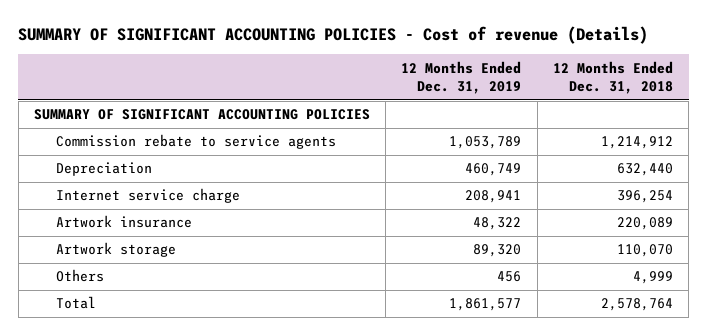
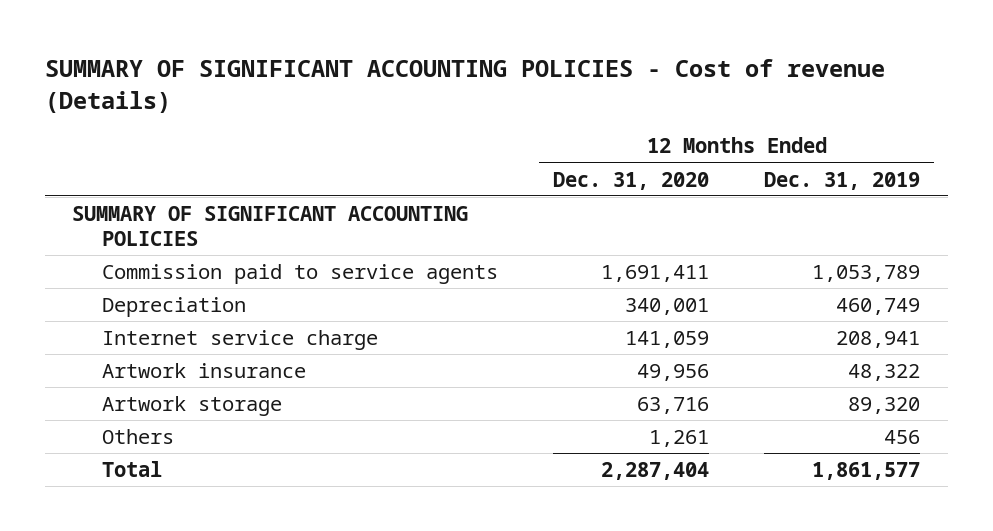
[552,60,673,95] 12 Months Ended Dec. 31, 2018 -> none
none -> [553,171,710,190] Dec. 31, 2020
[55,134,336,150] Commission rebate to service agents -> [101,264,498,285] Commission paid to service agents

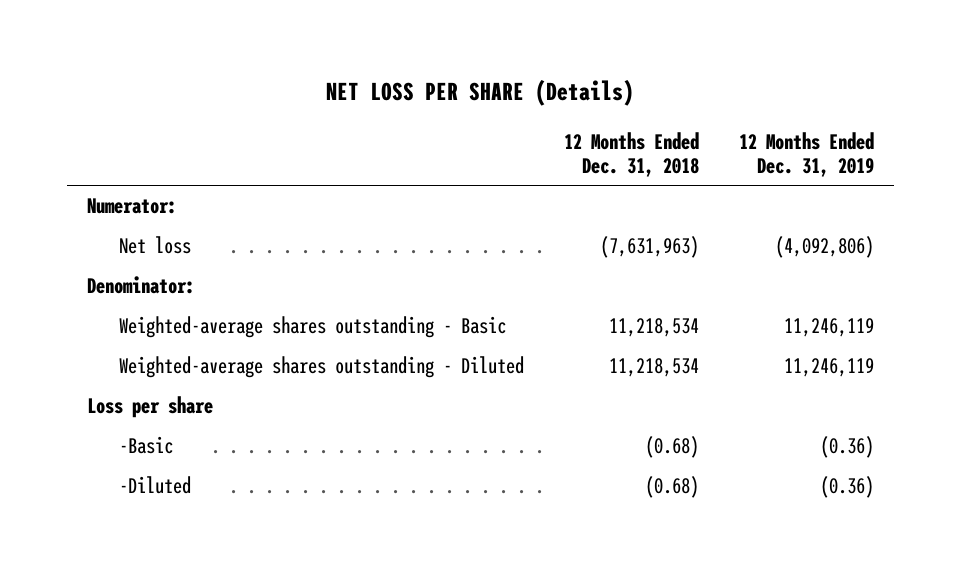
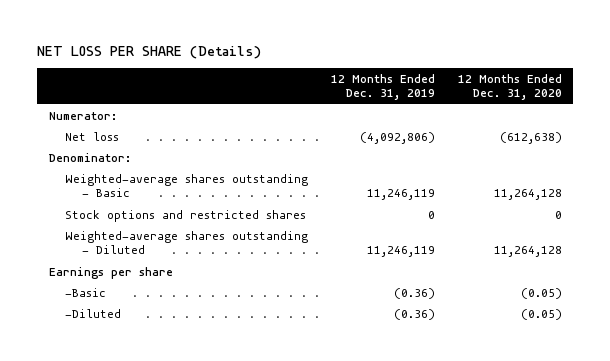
[563,131,699,177] 12 Months Ended Dec. 31, 2018 -> none
none -> [457,73,562,101] 12 Months Ended Dec. 31, 2020
none -> [65,209,307,222] Stock options and restricted shares
[87,396,214,419] Loss per share -> [48,266,173,279] Earnings per share

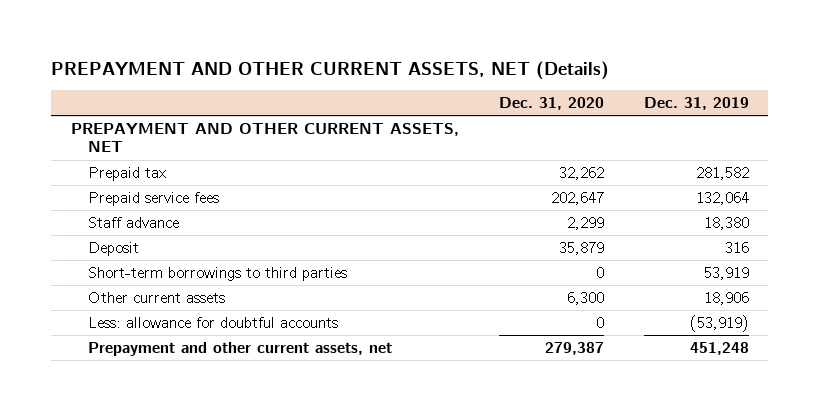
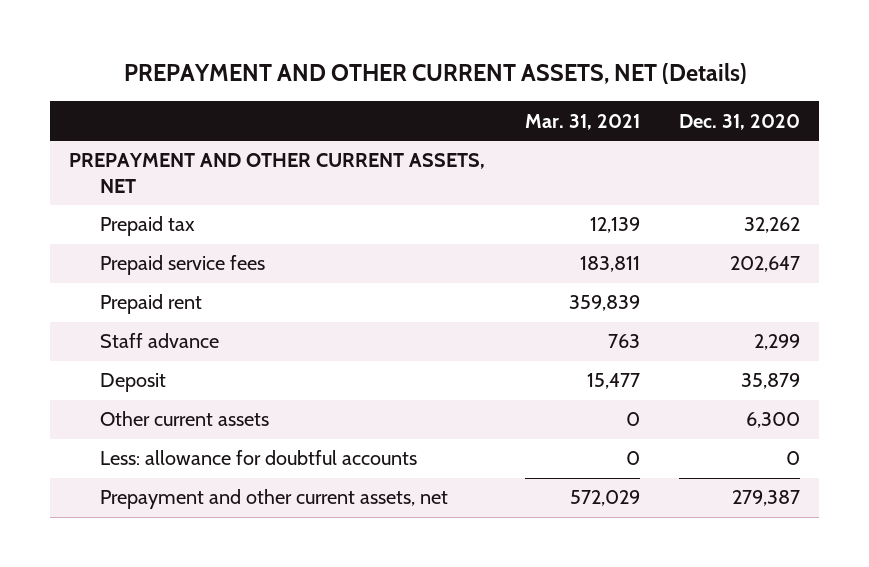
[643,96,749,110] Dec. 31, 2019 -> none
none -> [524,113,640,130] Mar. 31, 2021
none -> [99,294,202,315] Prepaid rent
[87,266,347,281] Short-term borrowings to third parties -> none

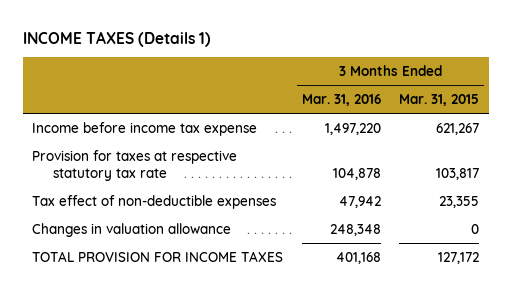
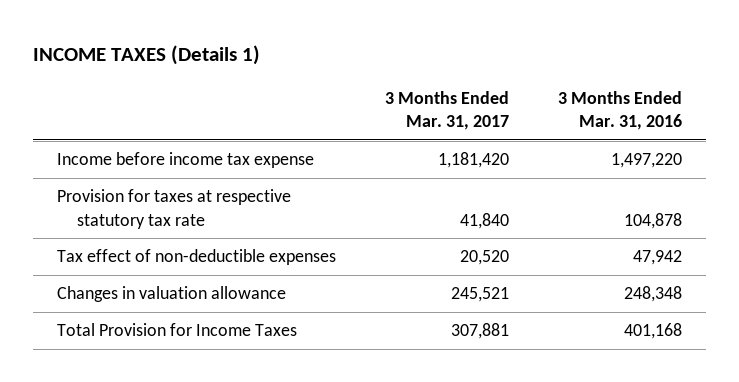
[399,94,480,107] Mar. 31, 2015 -> none
none -> [385,90,510,131] 3 Months Ended Mar. 31, 2017
[31,250,283,262] TOTAL PROVISION FOR INCOME TAXES -> [57,323,298,337] Total Provision for Income Taxes

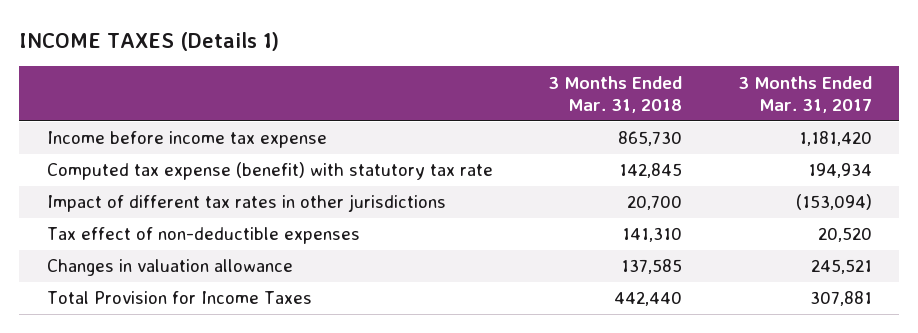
[557,90,682,131] 3 Months Ended Mar. 31, 2016 -> none
none -> [548,75,683,114] 3 Months Ended Mar. 31, 2018
[57,189,292,229] Provision for taxes at respective statutory tax rate -> [46,162,493,181] Computed tax expense (benefit) with statutory tax rate
[460,212,510,229] 41,840 -> [807,163,872,179] 194,934
none -> [46,194,446,213] Impact of different tax rates in other jurisdictions

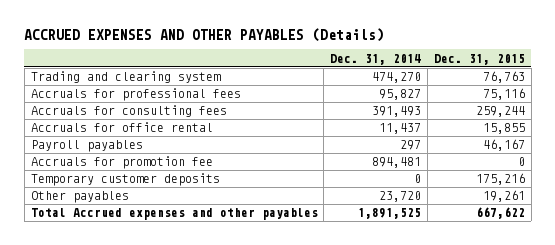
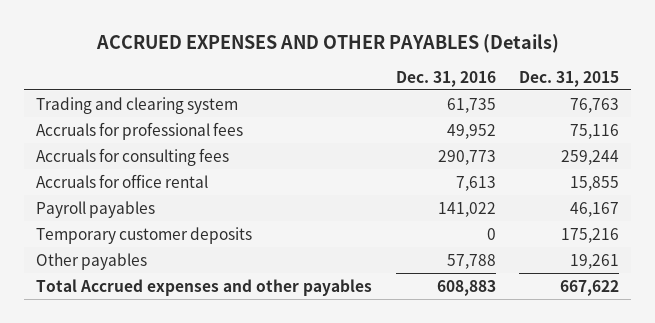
[330,53,422,65] Dec. 31, 2014 -> none
none -> [395,70,496,87] Dec. 31, 2016
[30,156,213,170] Accruals for promotion fee -> none

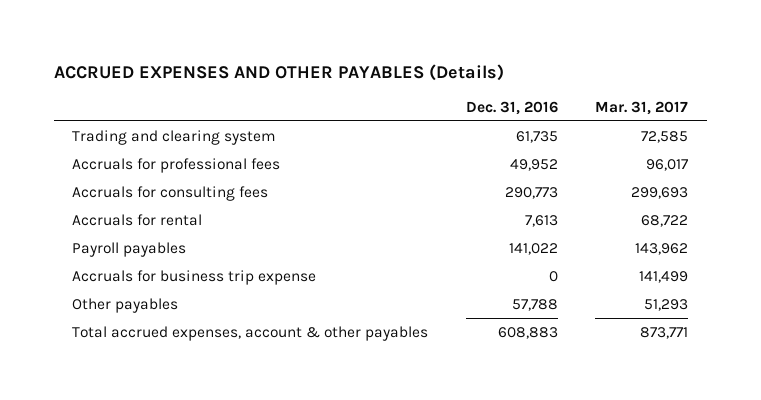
[519,70,620,87] Dec. 31, 2015 -> none
none -> [595,100,689,115] Mar. 31, 2017
[36,173,209,188] Accruals for office rental -> [72,213,203,226] Accruals for rental
[36,226,253,244] Temporary customer deposits -> none
none -> [72,269,317,285] Accruals for business trip expense
[36,278,373,296] Total Accrued expenses and other payables -> [72,325,429,341] Total accrued expenses, account & other payables

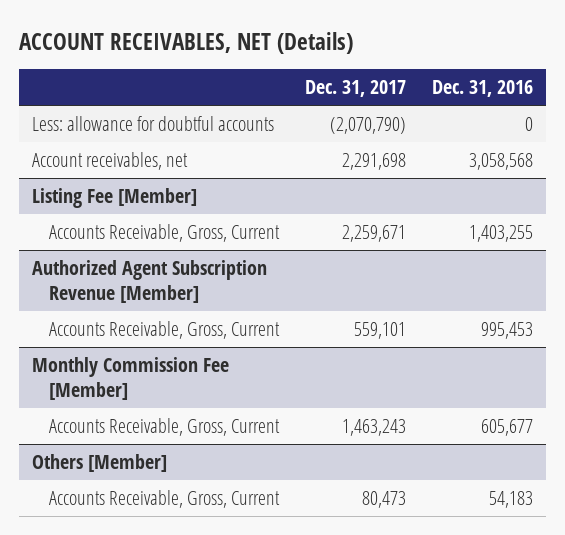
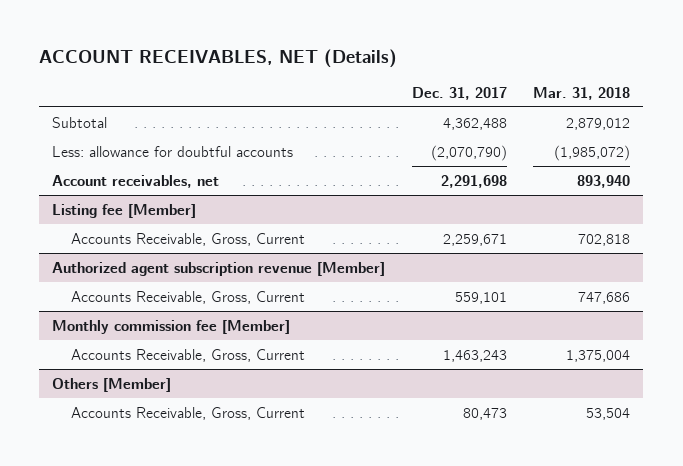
[431,80,533,98] Dec. 31, 2016 -> none
none -> [533,86,631,100] Mar. 31, 2018
none -> [52,116,108,128] Subtotal
[32,188,198,209] Listing Fee [Member] -> [52,203,197,218] Listing fee [Member]
[32,260,268,303] Authorized Agent Subscription Revenue [Member] -> [52,261,386,276] Authorized agent subscription revenue [Member]
[32,357,230,400] Monthly Commission Fee [Member] -> [52,319,291,334] Monthly commission fee [Member]

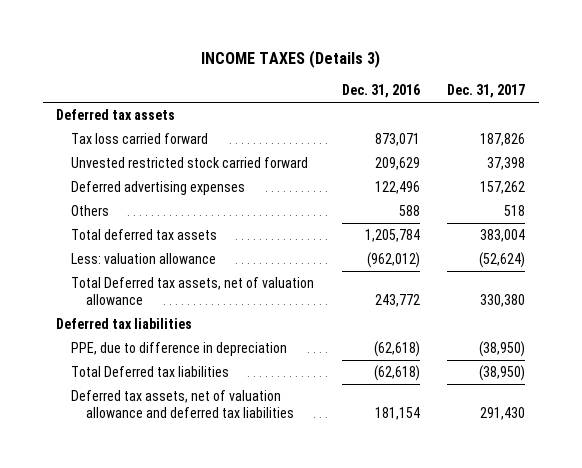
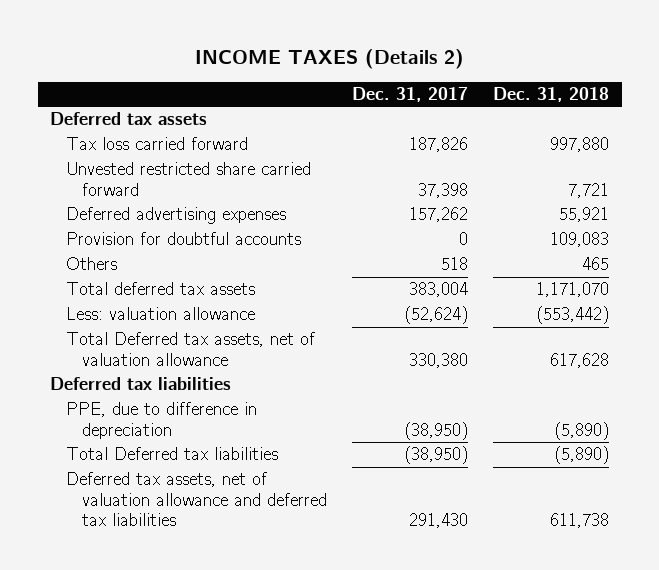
[200,50,380,69] INCOME TAXES (Details 3) -> [194,49,464,70] INCOME TAXES (Details 2)
[341,84,420,99] Dec. 31, 2016 -> none
none -> [493,86,610,102] Dec. 31, 2018
[71,156,309,168] Unvested restricted stock carried forward -> [66,162,312,196] Unvested restricted share carried forward
none -> [66,232,302,246] Provision for doubtful accounts

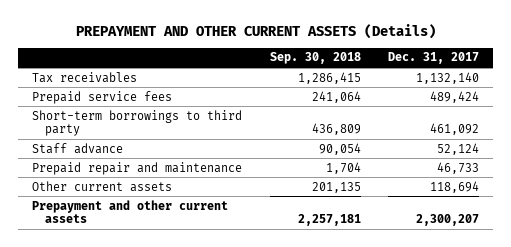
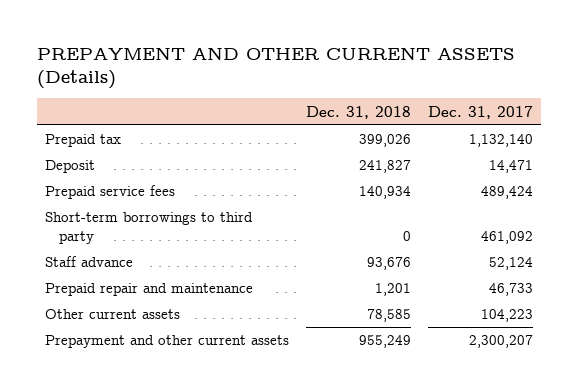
[269,52,361,65] Sep. 30, 2018 -> none
none -> [305,105,411,119] Dec. 31, 2018
[31,71,137,83] Tax receivables -> [45,134,122,148] Prepaid tax
none -> [45,160,96,174] Deposit
[430,180,480,193] 118,694 -> [480,309,533,323] 104,223

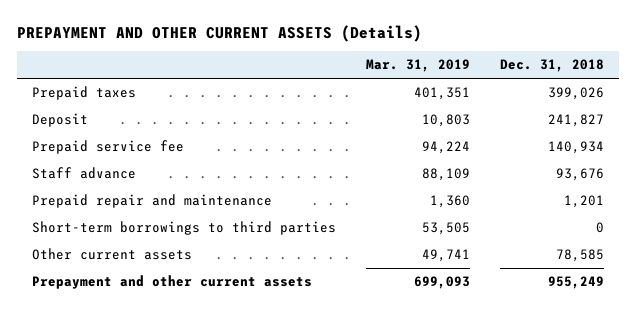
[427,105,533,119] Dec. 31, 2017 -> none
none -> [365,59,470,73] Mar. 31, 2019
[45,134,122,148] Prepaid tax -> [31,86,136,101] Prepaid taxes
[45,212,254,245] Short-term borrowings to third party -> none
[45,185,176,200] Prepaid service fees -> [31,140,184,155] Prepaid service fee
none -> [31,221,336,236] Short-term borrowings to third parties

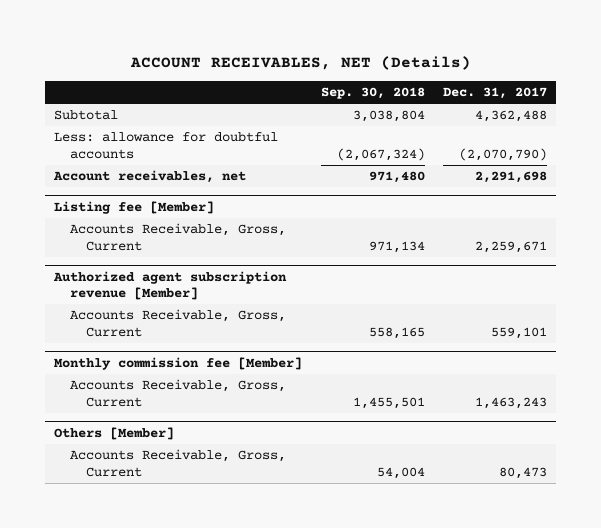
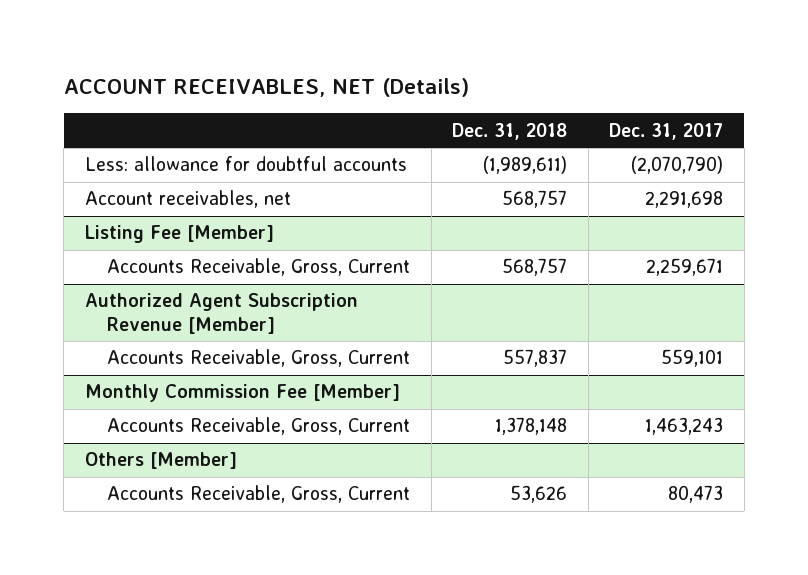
[320,87,425,100] Sep. 30, 2018 -> none
none -> [452,122,568,140] Dec. 31, 2018
[54,110,119,121] Subtotal -> none
[54,200,215,214] Listing fee [Member] -> [84,225,274,244] Listing Fee [Member]
[53,270,288,301] Authorized agent subscription revenue [Member] -> [84,293,358,334] Authorized Agent Subscription Revenue [Member]
[54,356,303,370] Monthly commission fee [Member] -> [84,384,400,403] Monthly Commission Fee [Member]

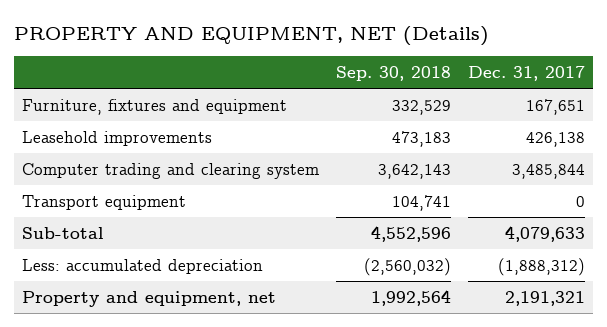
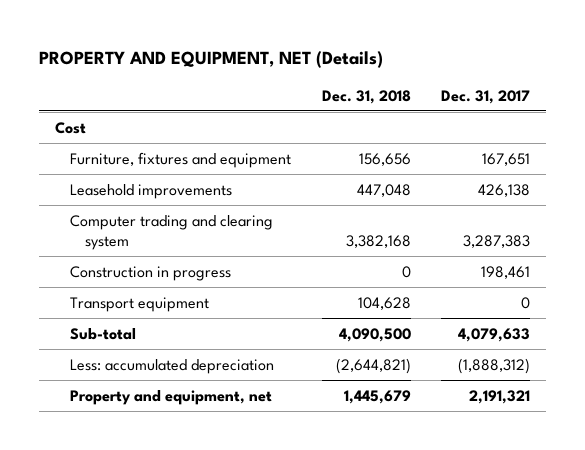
[335,66,451,82] Sep. 30, 2018 -> none
none -> [321,89,411,104] Dec. 31, 2018
none -> [54,121,86,134] Cost
[511,163,585,179] 3,485,844 -> [463,234,531,248] 3,287,383
none -> [69,265,231,281] Construction in progress

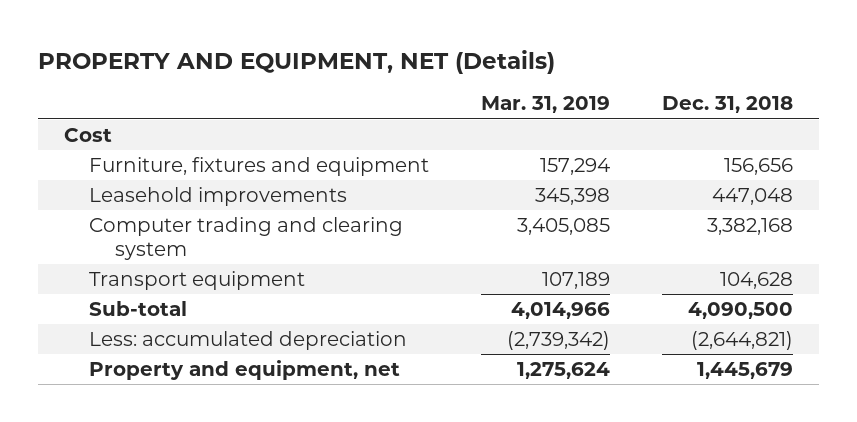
[441,89,531,104] Dec. 31, 2017 -> none
none -> [481,96,611,114] Mar. 31, 2019
[69,265,231,281] Construction in progress -> none

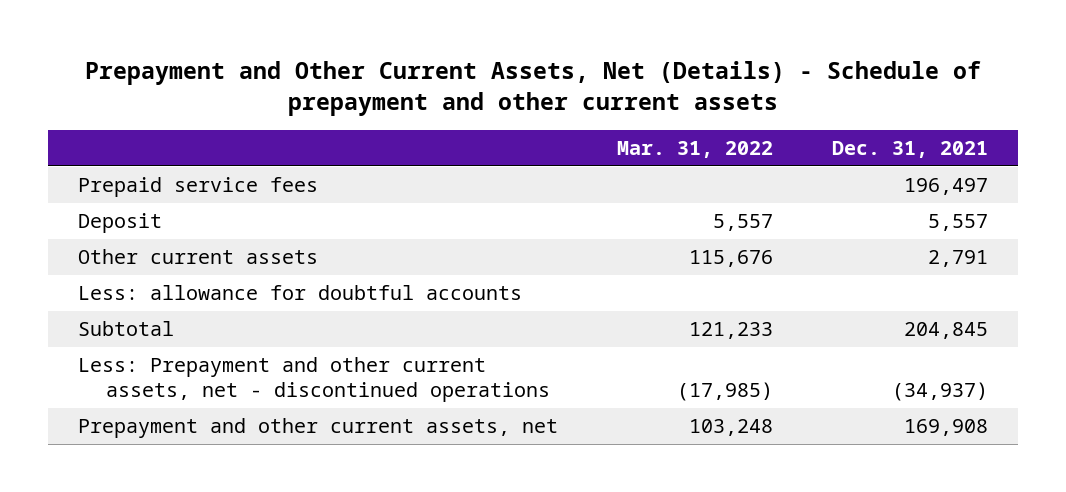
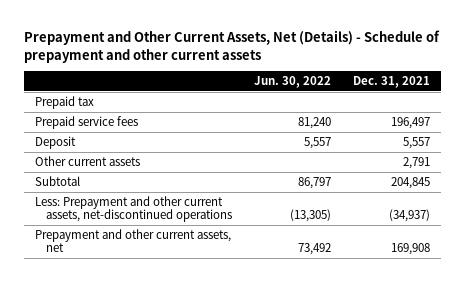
[617,140,774,158] Mar. 31, 2022 -> none
none -> [253,76,331,89] Jun. 30, 2022
none -> [35,95,95,109] Prepaid tax
[77,285,522,301] Less: allowance for doubtful accounts -> none
[77,357,550,402] Less: Prepayment and other current assets, net - discontinued operations -> [35,195,232,223] Less: Prepayment and other current assets, net-discontinued operations

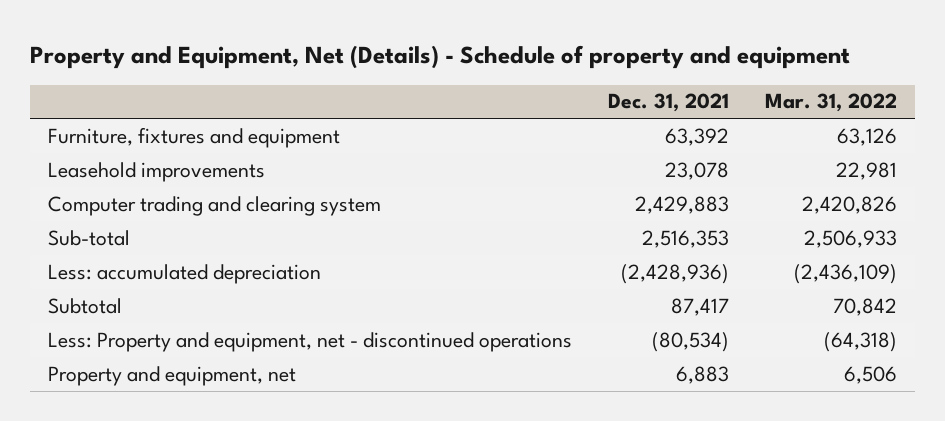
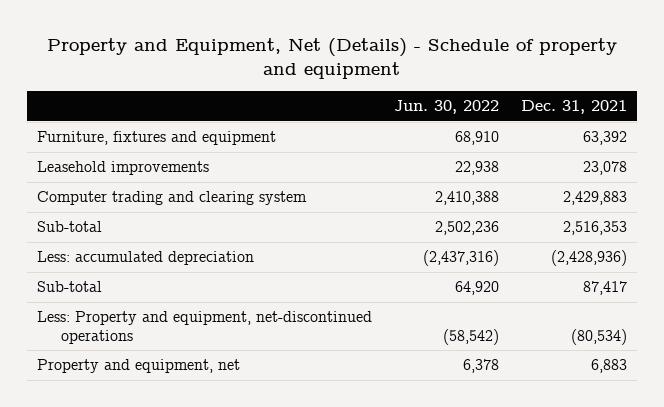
[764,93,897,113] Mar. 31, 2022 -> none
none -> [394,100,500,115] Jun. 30, 2022
[48,297,123,314] Subtotal -> [37,281,103,293] Sub-total
[48,331,573,352] Less: Property and equipment, net - discontinued operations -> [37,311,373,344] Less: Property and equipment, net-discontinued operations

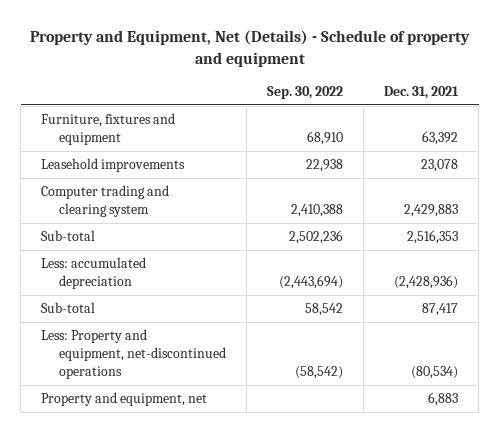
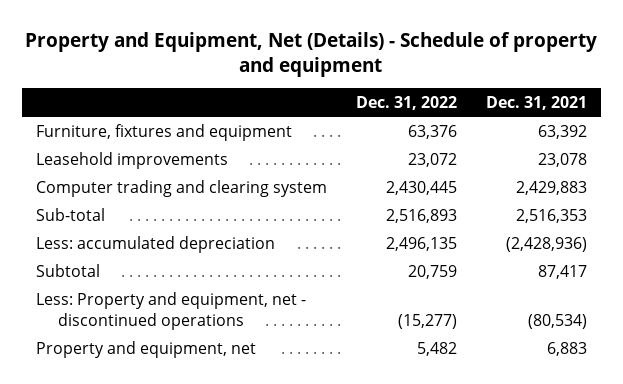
[267,86,344,100] Sep. 30, 2022 -> none
none -> [355,96,457,111] Dec. 31, 2022
[41,302,96,314] Sub-total -> [36,263,101,277] Subtotal
[41,329,227,380] Less: Property and equipment, net-discontinued operations -> [36,291,307,330] Less: Property and equipment, net - discontinued operations

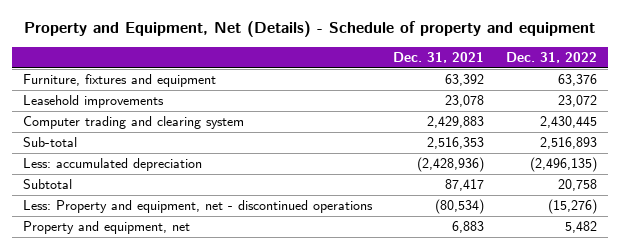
[385,236,457,251] 2,496,135 -> [529,157,597,173] (2,496,135)
[407,264,457,279] 20,759 -> [557,179,597,192] 20,758
[397,313,457,329] (15,277) -> [547,199,597,215] (15,276)

